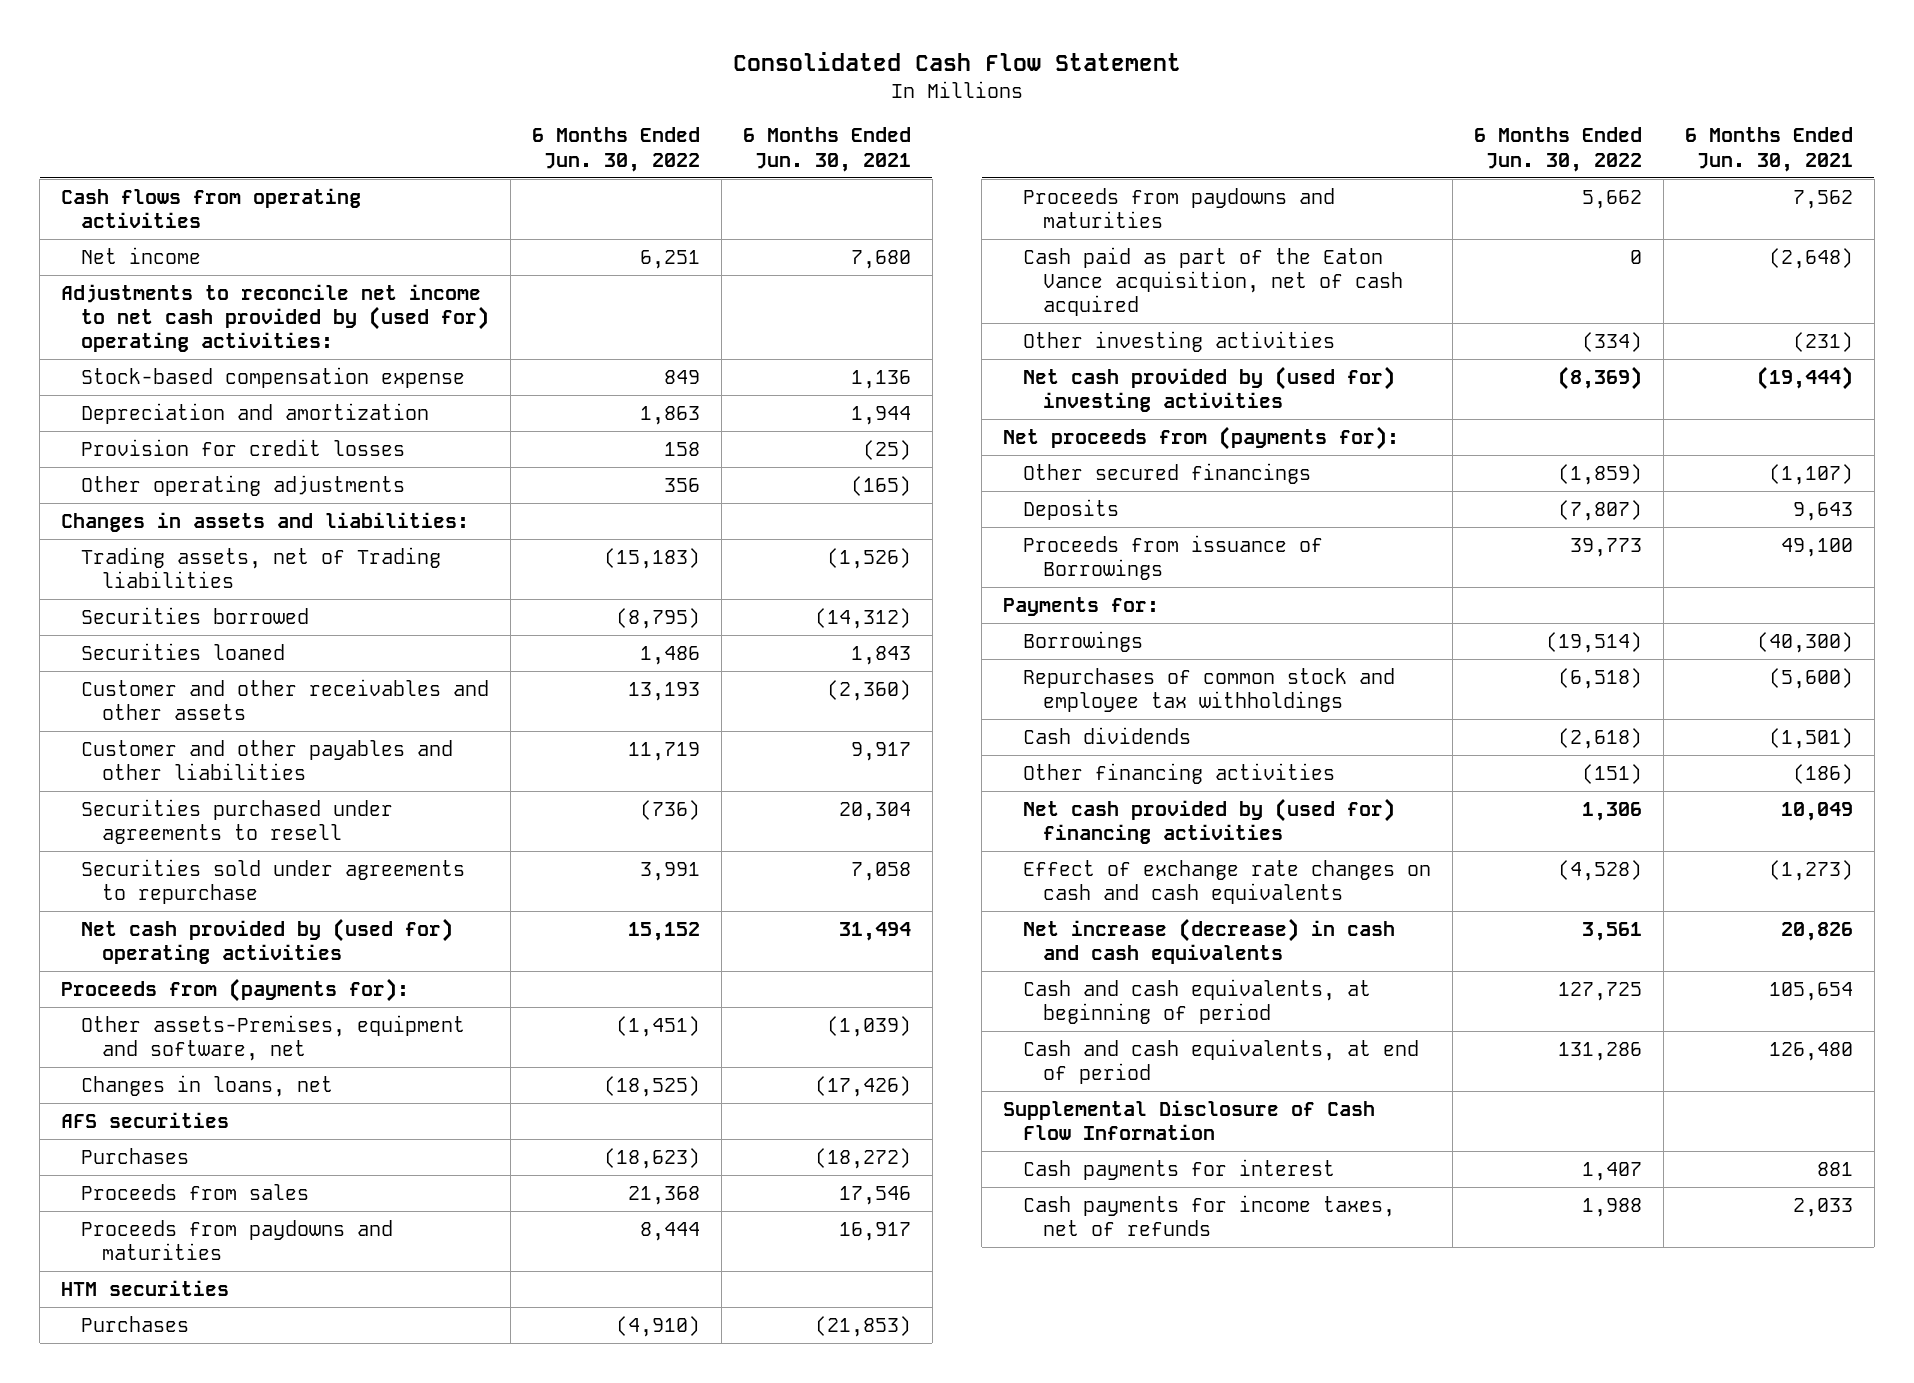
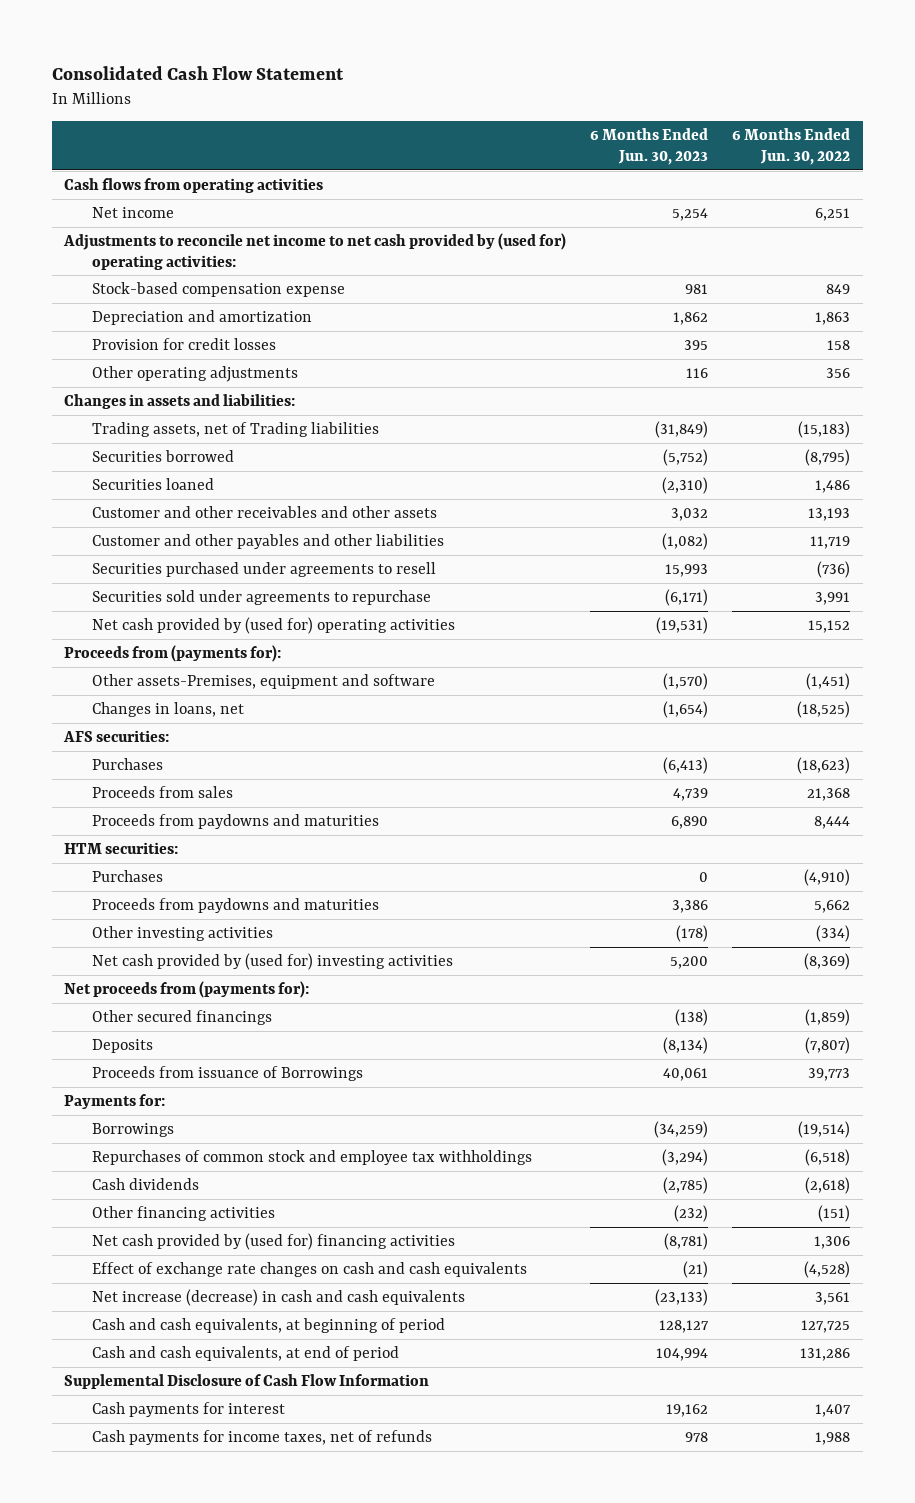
[742,127,911,172] 6 Months Ended Jun. 30, 2021 -> none
none -> [590,128,709,166] 6 Months Ended Jun. 30, 2023
[81,1014,466,1062] Other assets-Premises, equipment and software, net -> [91,673,435,689] Other assets-Premises, equipment and software
[61,1111,230,1128] AFS securities -> [63,729,170,742] AFS securities:
[61,1279,230,1296] HTM securities -> [64,841,179,854] HTM securities:
[1023,246,1404,317] Cash paid as part of the Eaton Vance acquisition, net of cash acquired -> none

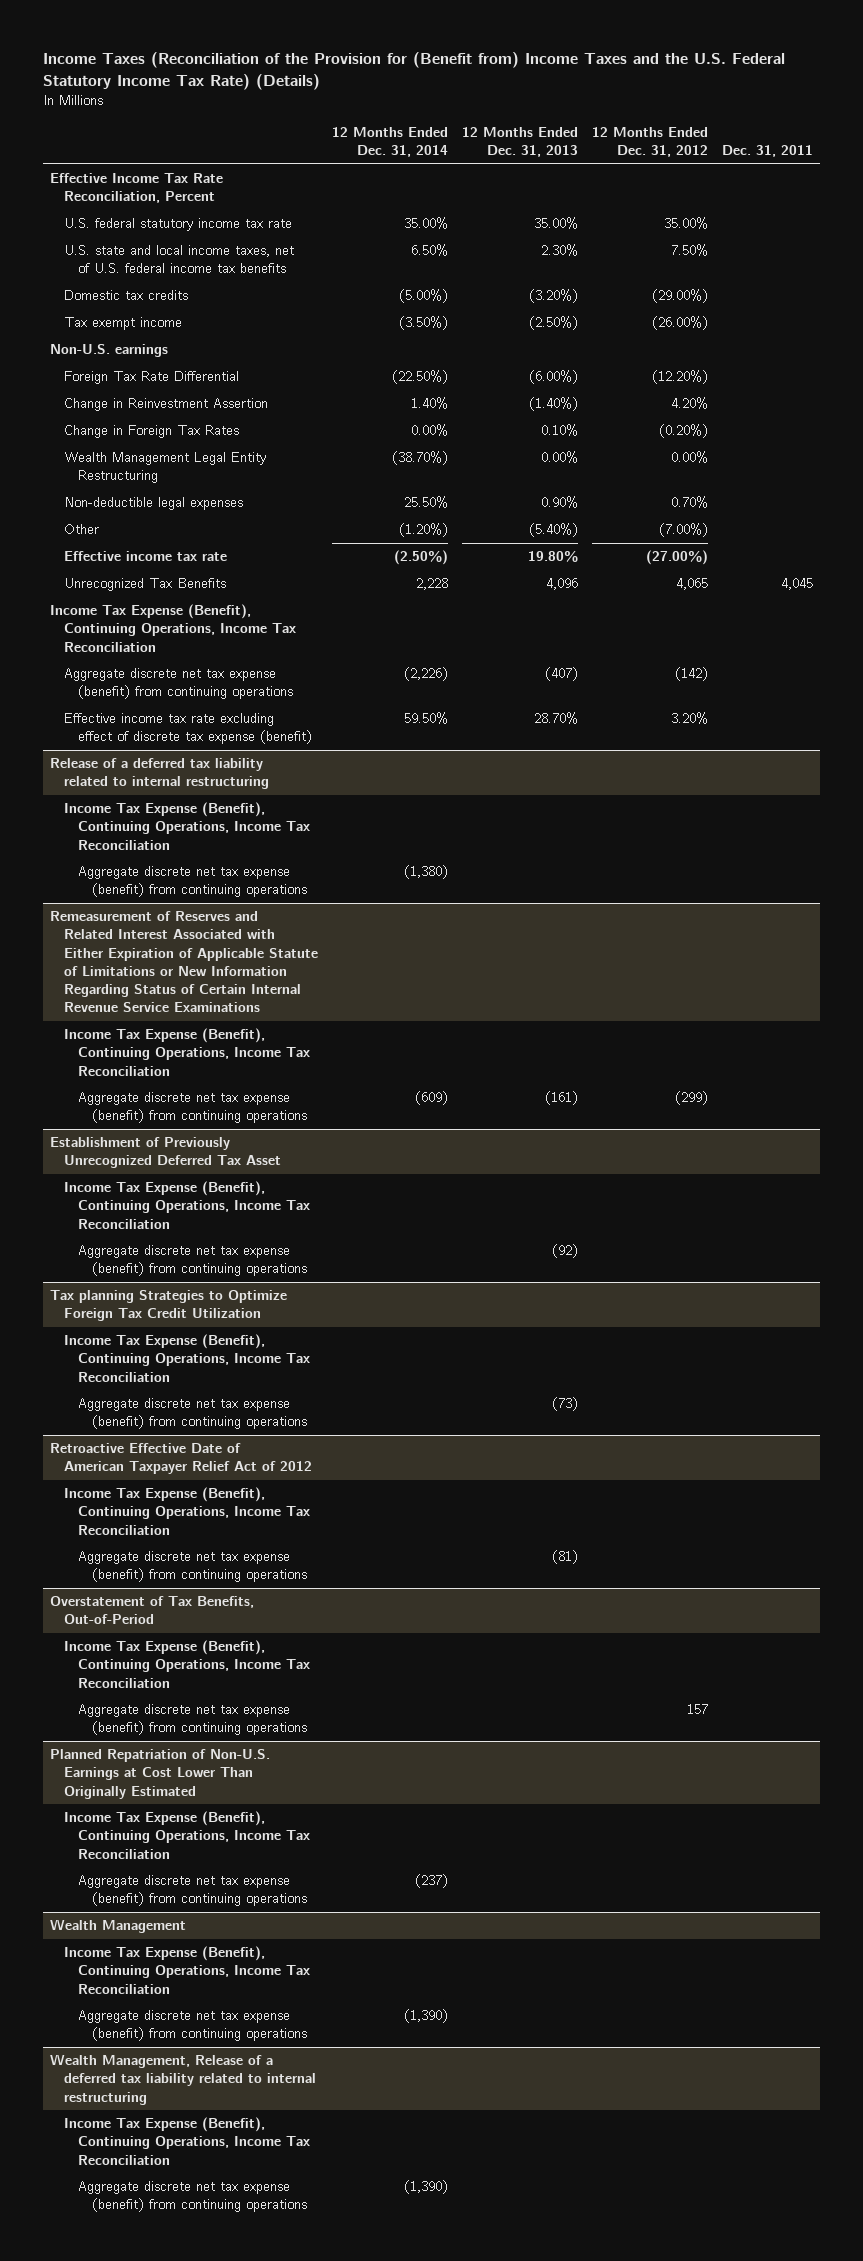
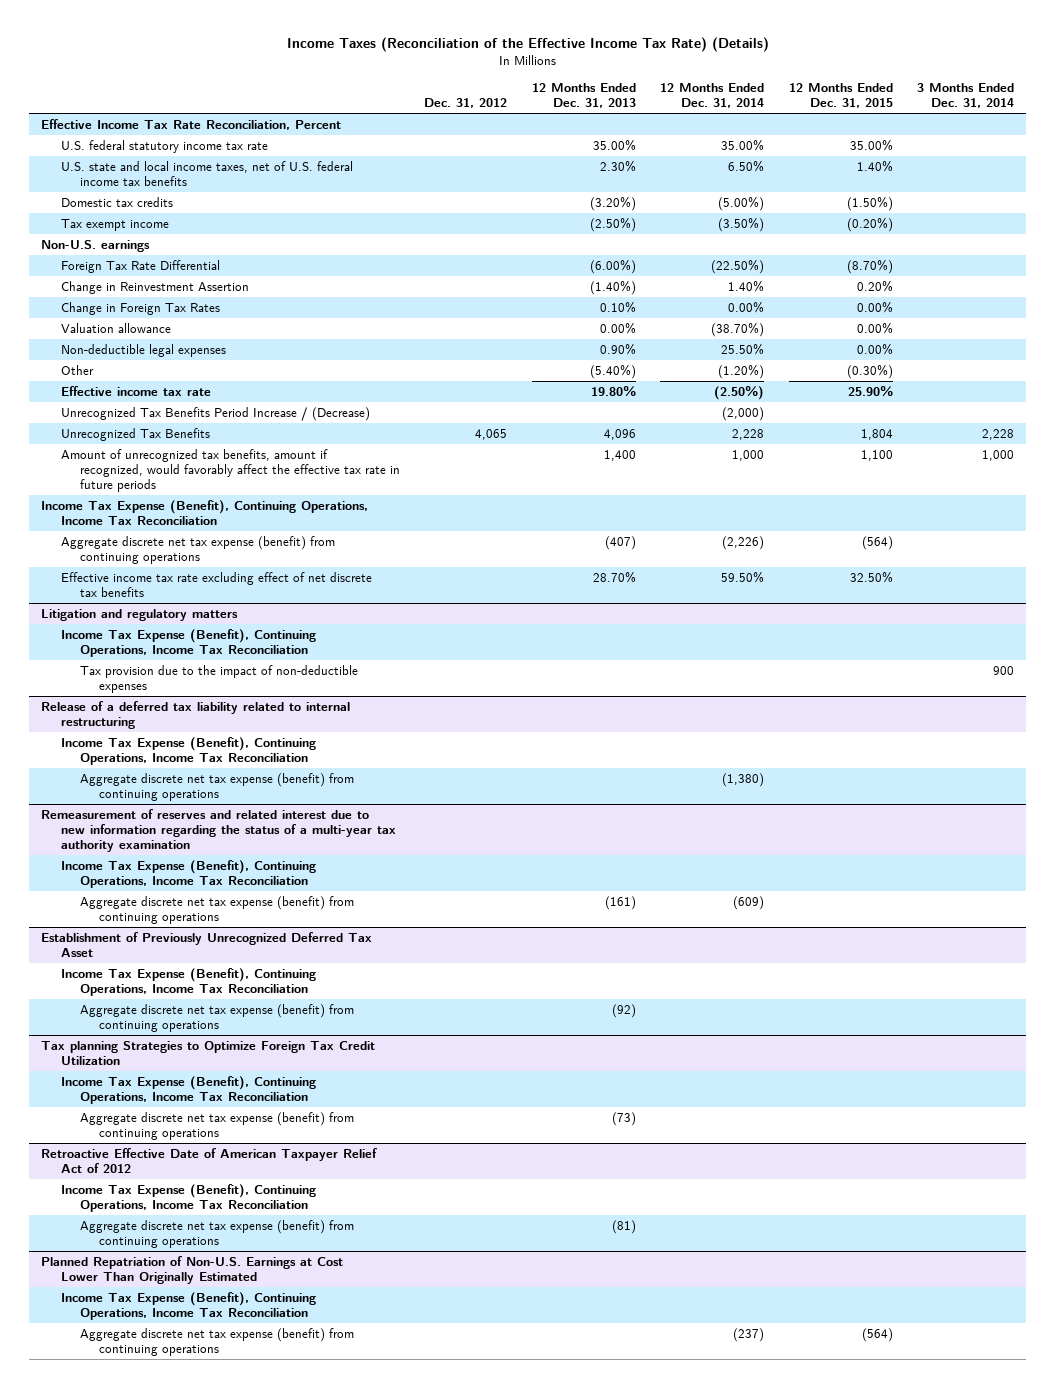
[42,52,785,90] Income Taxes (Reconciliation of the Provision for (Benefit from) Income Taxes and the U.S. Federal Statutory Income Tax Rate) (Details) -> [286,37,769,53] Income Taxes (Reconciliation of the Effective Income Tax Rate) (Details)
[591,126,708,158] 12 Months Ended Dec. 31, 2012 -> none
[721,145,813,158] Dec. 31, 2011 -> none
none -> [424,98,508,109] Dec. 31, 2012
none -> [788,83,893,109] 12 Months Ended Dec. 31, 2015
none -> [917,83,1015,109] 3 Months Ended Dec. 31, 2014
[63,452,266,484] Wealth Management Legal Entity Restructuring -> [60,322,171,333] Valuation allowance
none -> [60,406,370,421] Unrecognized Tax Benefits Period Increase / (Decrease)
none -> [60,448,400,493] Amount of unrecognized tax benefits, amount if recognized, would favorably affect the effective tax rate in future periods
[63,713,312,745] Effective income tax rate excluding effect of discrete tax expense (benefit) -> [60,571,372,598] Effective income tax rate excluding effect of net discrete tax benefits
none -> [41,608,239,621] Litigation and regulatory matters
none -> [60,628,316,658] Income Tax Expense (Benefit), Continuing Operations, Income Tax Reconciliation
none -> [79,664,358,694] Tax provision due to the impact of non-deductible expenses
[49,911,318,1012] Remeasurement of Reserves and Related Interest Associated with Either Expiration of Applicable Statute of Limitations or New Information Regarding Status of Certain Internal Revenue Service Examinations -> [41,808,396,853] Remeasurement of reserves and related interest due to new information regarding the status of a multi-year tax authority examination
[49,1596,254,1625] Overstatement of Tax Benefits, Out-of-Period -> none
[63,1640,310,1688] Income Tax Expense (Benefit), Continuing Operations, Income Tax Reconciliation -> none
[77,1704,307,1736] Aggregate discrete net tax expense (benefit) from continuing operations -> none
[49,1919,186,1934] Wealth Management -> none
[63,1946,310,1994] Income Tax Expense (Benefit), Continuing Operations, Income Tax Reconciliation -> none
[77,2010,307,2042] Aggregate discrete net tax expense (benefit) from continuing operations -> none
[49,2054,316,2105] Wealth Management, Release of a deferred tax liability related to internal restructuring -> none
[63,2117,310,2165] Income Tax Expense (Benefit), Continuing Operations, Income Tax Reconciliation -> none
[77,2181,307,2213] Aggregate discrete net tax expense (benefit) from continuing operations -> none

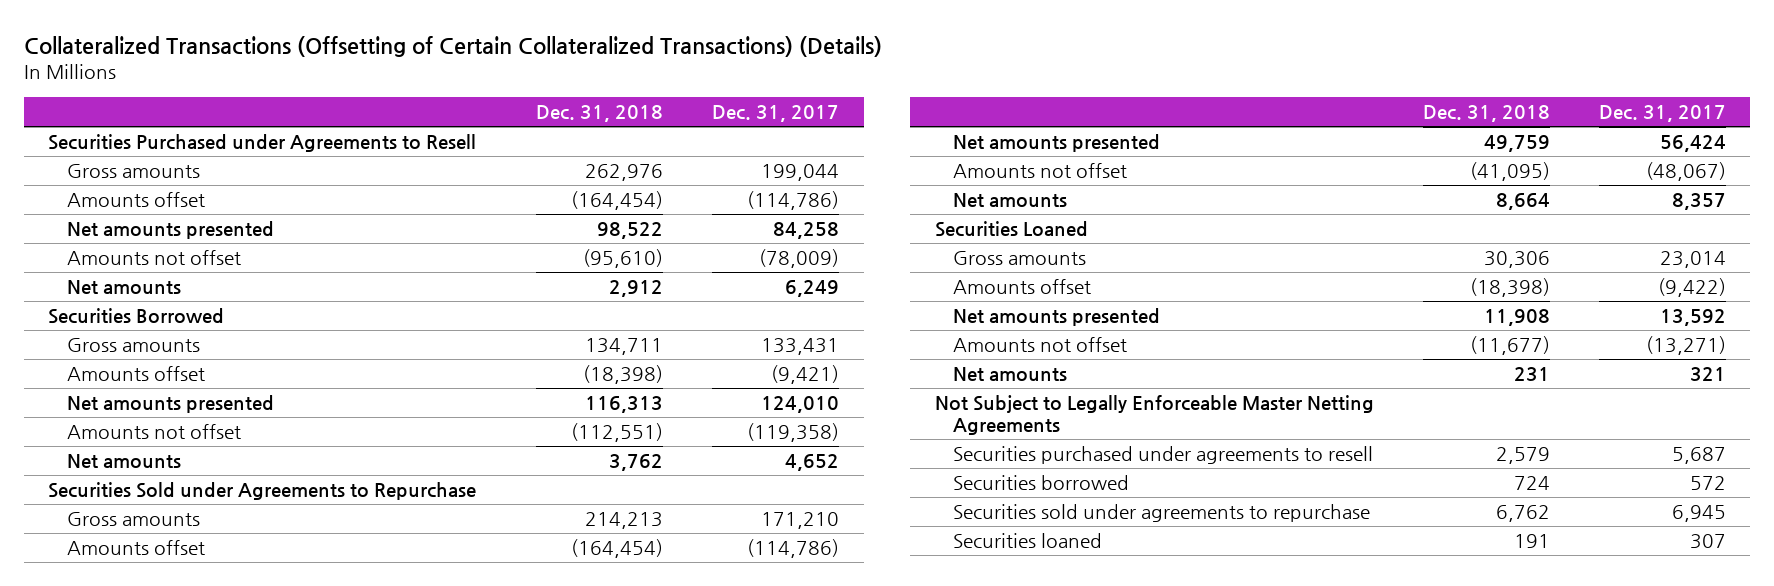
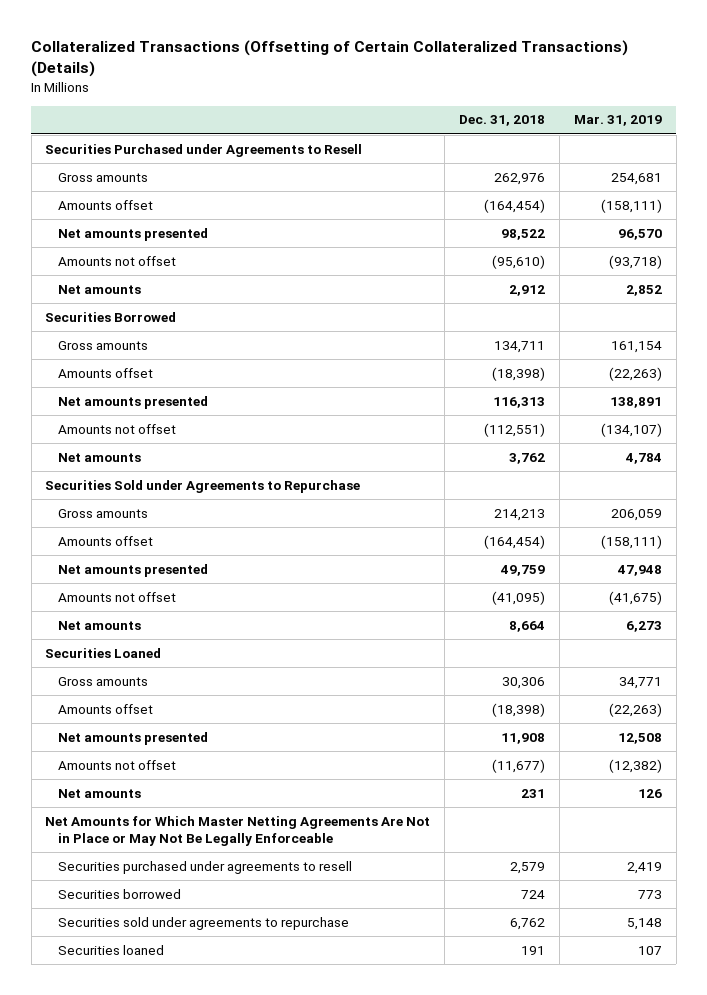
[712,105,840,123] Dec. 31, 2017 -> none
none -> [573,115,662,127] Mar. 31, 2019
[934,395,1374,436] Not Subject to Legally Enforceable Master Netting Agreements -> [45,815,431,847] Net Amounts for Which Master Netting Agreements Are Not in Place or May Not Be Legally Enforceable

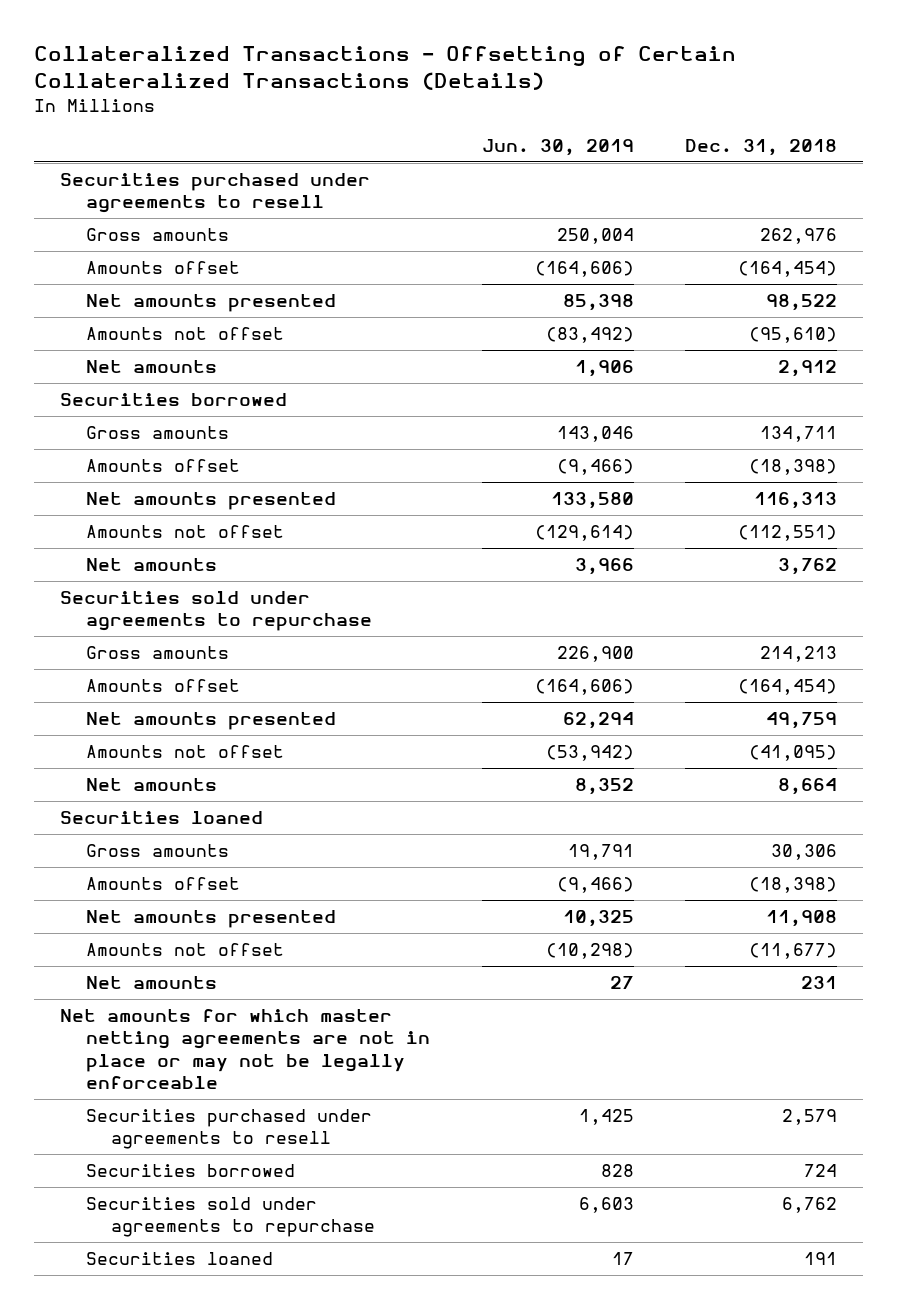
[31,40,629,78] Collateralized Transactions (Offsetting of Certain Collateralized Transactions) (Details) -> [34,46,737,91] Collateralized Transactions - Offsetting of Certain Collateralized Transactions (Details)
[573,115,662,127] Mar. 31, 2019 -> none
none -> [481,138,634,156] Jun. 30, 2019
[45,143,363,157] Securities Purchased under Agreements to Resell -> [60,173,371,214] Securities purchased under agreements to resell
[45,311,177,322] Securities Borrowed -> [60,393,288,407] Securities borrowed
[45,479,361,493] Securities Sold under Agreements to Repurchase -> [60,591,372,632] Securities sold under agreements to repurchase
[45,647,162,658] Securities Loaned -> [60,811,264,825] Securities loaned
[45,815,431,847] Net Amounts for Which Master Netting Agreements Are Not in Place or May Not Be Legally Enforceable -> [60,1009,430,1090] Net amounts for which master netting agreements are not in place or may not be legally enforceable

